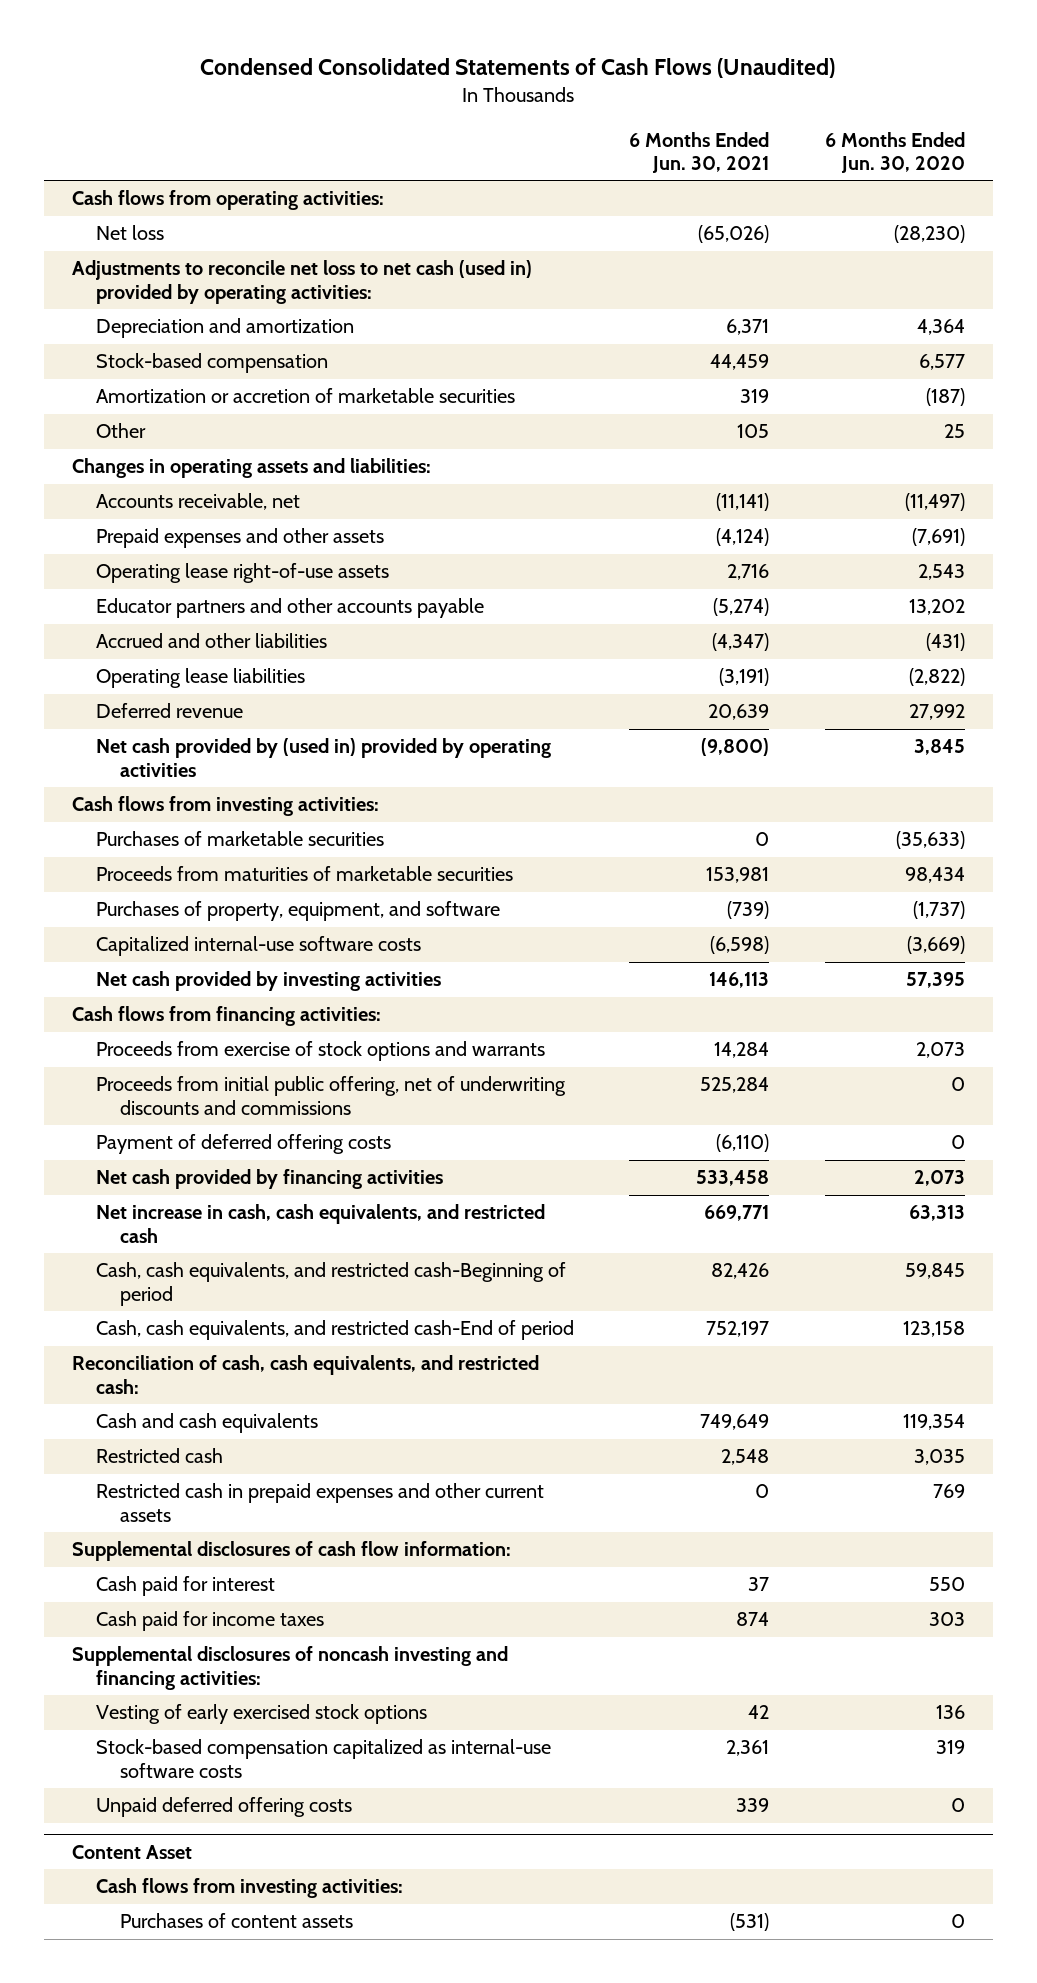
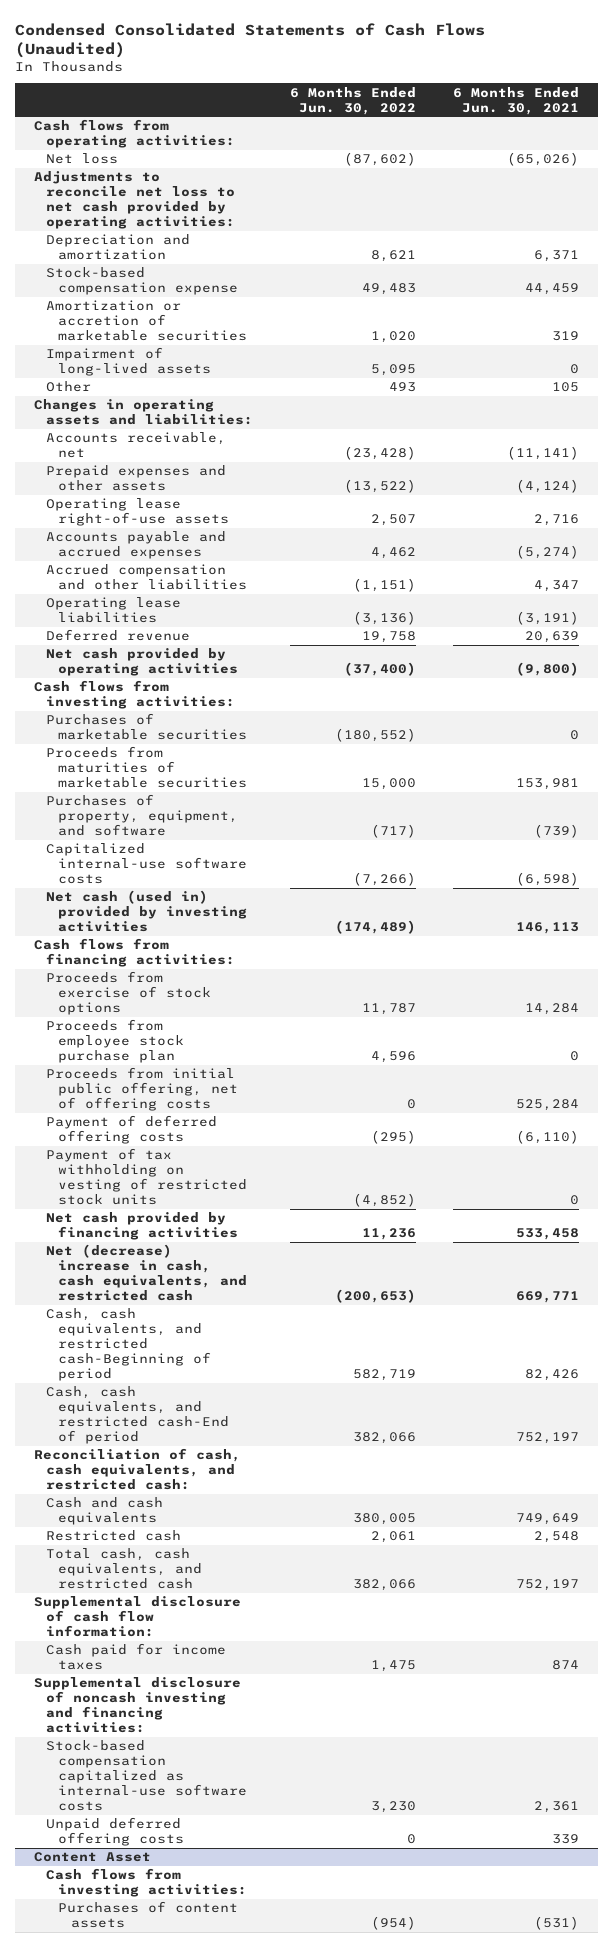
[824,131,965,173] 6 Months Ended Jun. 30, 2020 -> none
none -> [290,86,417,115] 6 Months Ended Jun. 30, 2022
[71,260,532,304] Adjustments to reconcile net loss to net cash (used in) provided by operating activities: -> [33,171,236,230] Adjustments to reconcile net loss to net cash provided by operating activities:
[95,353,328,374] Stock-based compensation -> [46,267,239,296] Stock-based compensation expense
none -> [46,347,212,377] Impairment of long-lived assets
[95,598,484,619] Educator partners and other accounts payable -> [46,531,227,560] Accounts payable and accrued expenses
[95,633,327,649] Accrued and other liabilities -> [46,564,248,591] Accrued compensation and other liabilities
[712,633,770,652] (4,347) -> [534,580,580,593] 4,347
[95,738,551,777] Net cash provided by (used in) provided by operating activities -> [46,648,239,677] Net cash provided by operating activities
[95,971,441,992] Net cash provided by investing activities -> [46,890,248,933] Net cash (used in) provided by investing activities
[95,1041,545,1062] Proceeds from exercise of stock options and warrants -> [46,971,212,1016] Proceeds from exercise of stock options
none -> [46,1019,185,1064] Proceeds from employee stock purchase plan
[95,1076,566,1115] Proceeds from initial public offering, net of underwriting discounts and commissions -> [46,1067,239,1112] Proceeds from initial public offering, net of offering costs
none -> [46,1148,248,1206] Payment of tax withholding on vesting of restricted stock units
[95,1204,545,1243] Net increase in cash, cash equivalents, and restricted cash -> [46,1244,248,1302] Net (decrease) increase in cash, cash equivalents, and restricted cash
[95,1483,544,1522] Restricted cash in prepaid expenses and other current assets -> none
[95,1576,275,1597] Cash paid for interest -> none
none -> [46,1548,203,1590] Total cash, cash equivalents, and restricted cash
[71,1541,511,1562] Supplemental disclosures of cash flow information: -> [33,1596,241,1638] Supplemental disclosure of cash flow information:
[95,1704,427,1725] Vesting of early exercised stock options -> none
[71,1646,508,1690] Supplemental disclosures of noncash investing and financing activities: -> [33,1677,241,1734] Supplemental disclosure of noncash investing and financing activities:

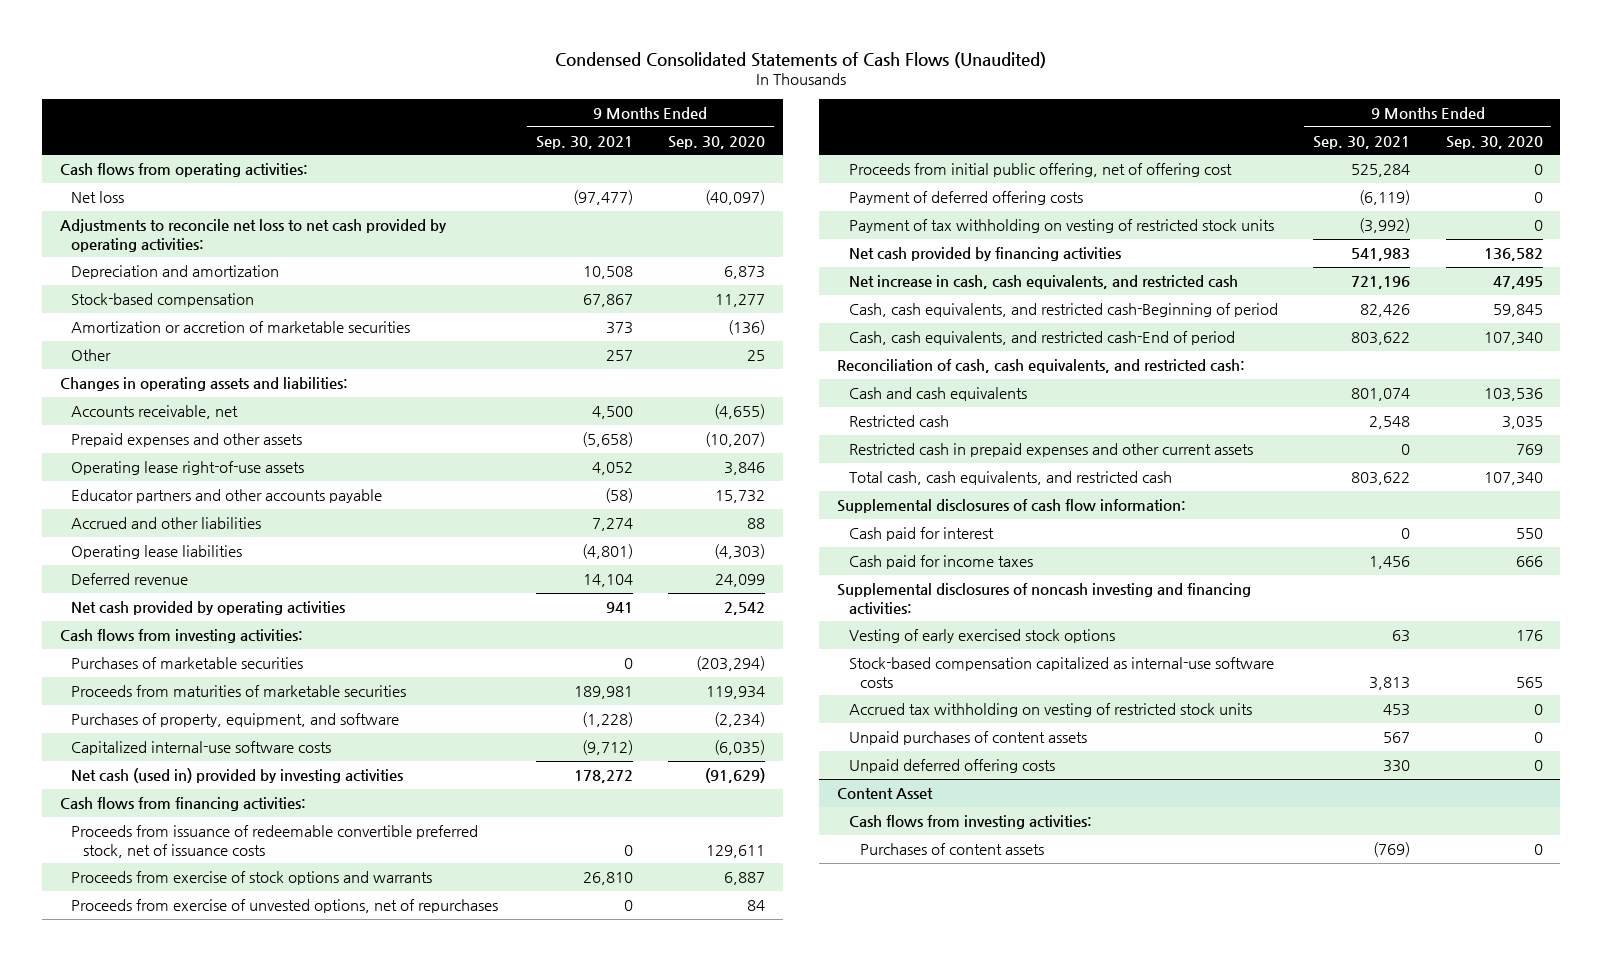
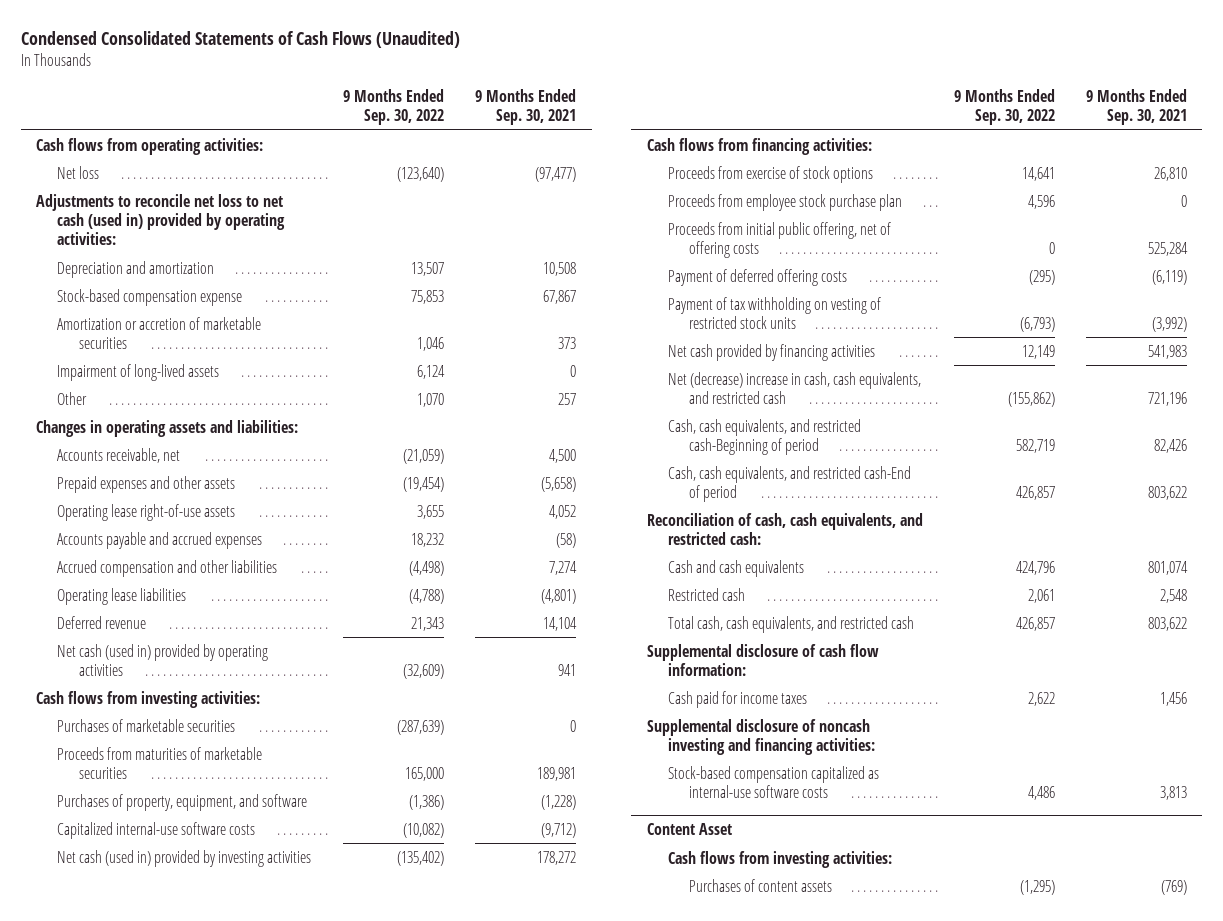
[668,135,766,149] Sep. 30, 2020 -> none
none -> [343,88,445,126] 9 Months Ended Sep. 30, 2022
[59,218,447,252] Adjustments to reconcile net loss to net cash provided by operating activities: -> [36,193,286,246] Adjustments to reconcile net loss to net cash (used in) provided by operating activities:
[71,292,255,307] Stock-based compensation -> [57,288,243,306] Stock-based compensation expense
none -> [57,363,220,381] Impairment of long-lived assets
[71,488,383,503] Educator partners and other accounts payable -> none
none -> [57,531,263,549] Accounts payable and accrued expenses
[71,516,262,529] Accrued and other liabilities -> [57,559,278,577] Accrued compensation and other liabilities
[71,600,346,615] Net cash provided by operating activities -> [57,643,269,677] Net cash (used in) provided by operating activities
[71,824,479,858] Proceeds from issuance of redeemable convertible preferred stock, net of issuance costs -> none
[71,898,499,913] Proceeds from exercise of unvested options, net of repurchases -> none
[71,870,433,885] Proceeds from exercise of stock options and warrants -> [667,165,873,183] Proceeds from exercise of stock options
none -> [667,193,902,211] Proceeds from employee stock purchase plan
[848,162,1232,177] Proceeds from initial public offering, net of offering cost -> [667,221,891,259] Proceeds from initial public offering, net of offering costs
[848,274,1238,289] Net increase in cash, cash equivalents, and restricted cash -> [667,371,921,405] Net (decrease) increase in cash, cash equivalents, and restricted cash
[848,442,1253,457] Restricted cash in prepaid expenses and other current assets -> none
[848,526,994,541] Cash paid for interest -> none
[837,498,1187,513] Supplemental disclosures of cash flow information: -> [646,643,879,677] Supplemental disclosure of cash flow information:
[848,628,1115,643] Vesting of early exercised stock options -> none
[837,582,1252,614] Supplemental disclosures of noncash investing and financing activities: -> [646,718,875,756] Supplemental disclosure of noncash investing and financing activities:
[848,702,1252,717] Accrued tax withholding on vesting of restricted stock units -> none
[848,730,1087,745] Unpaid purchases of content assets -> none
[848,758,1055,773] Unpaid deferred offering costs -> none

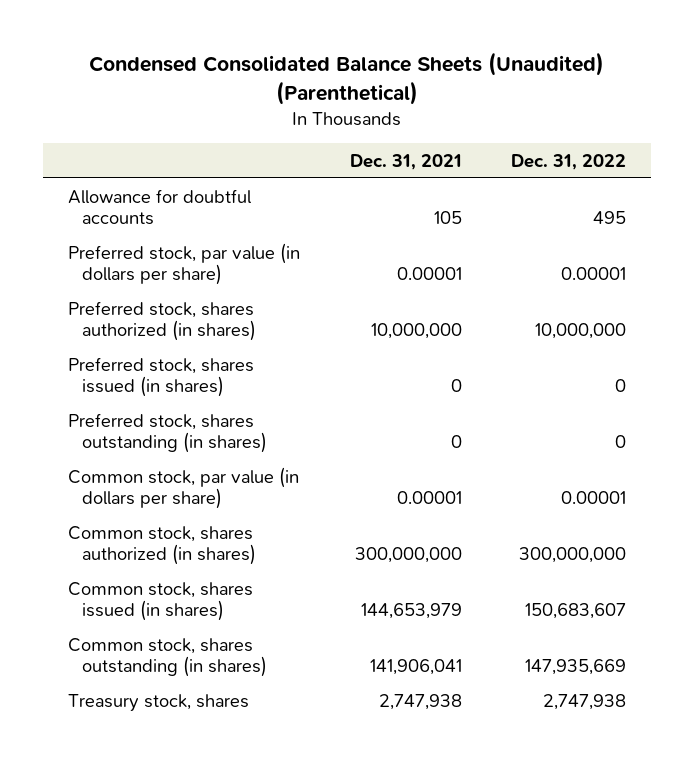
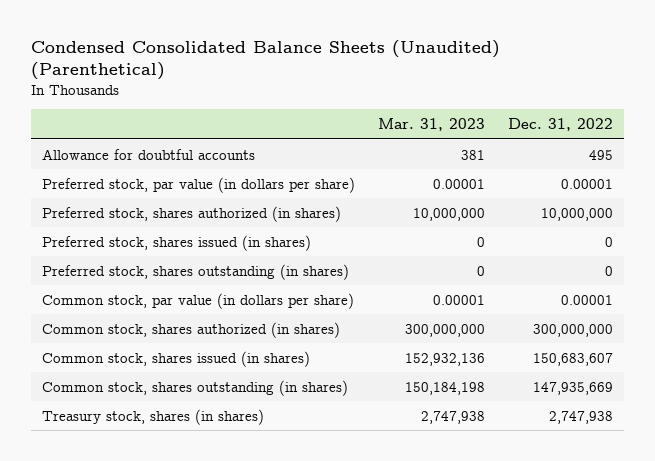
[349,153,462,170] Dec. 31, 2021 -> none
none -> [377,117,485,131] Mar. 31, 2023
[67,693,249,712] Treasury stock, shares -> [41,408,264,425] Treasury stock, shares (in shares)

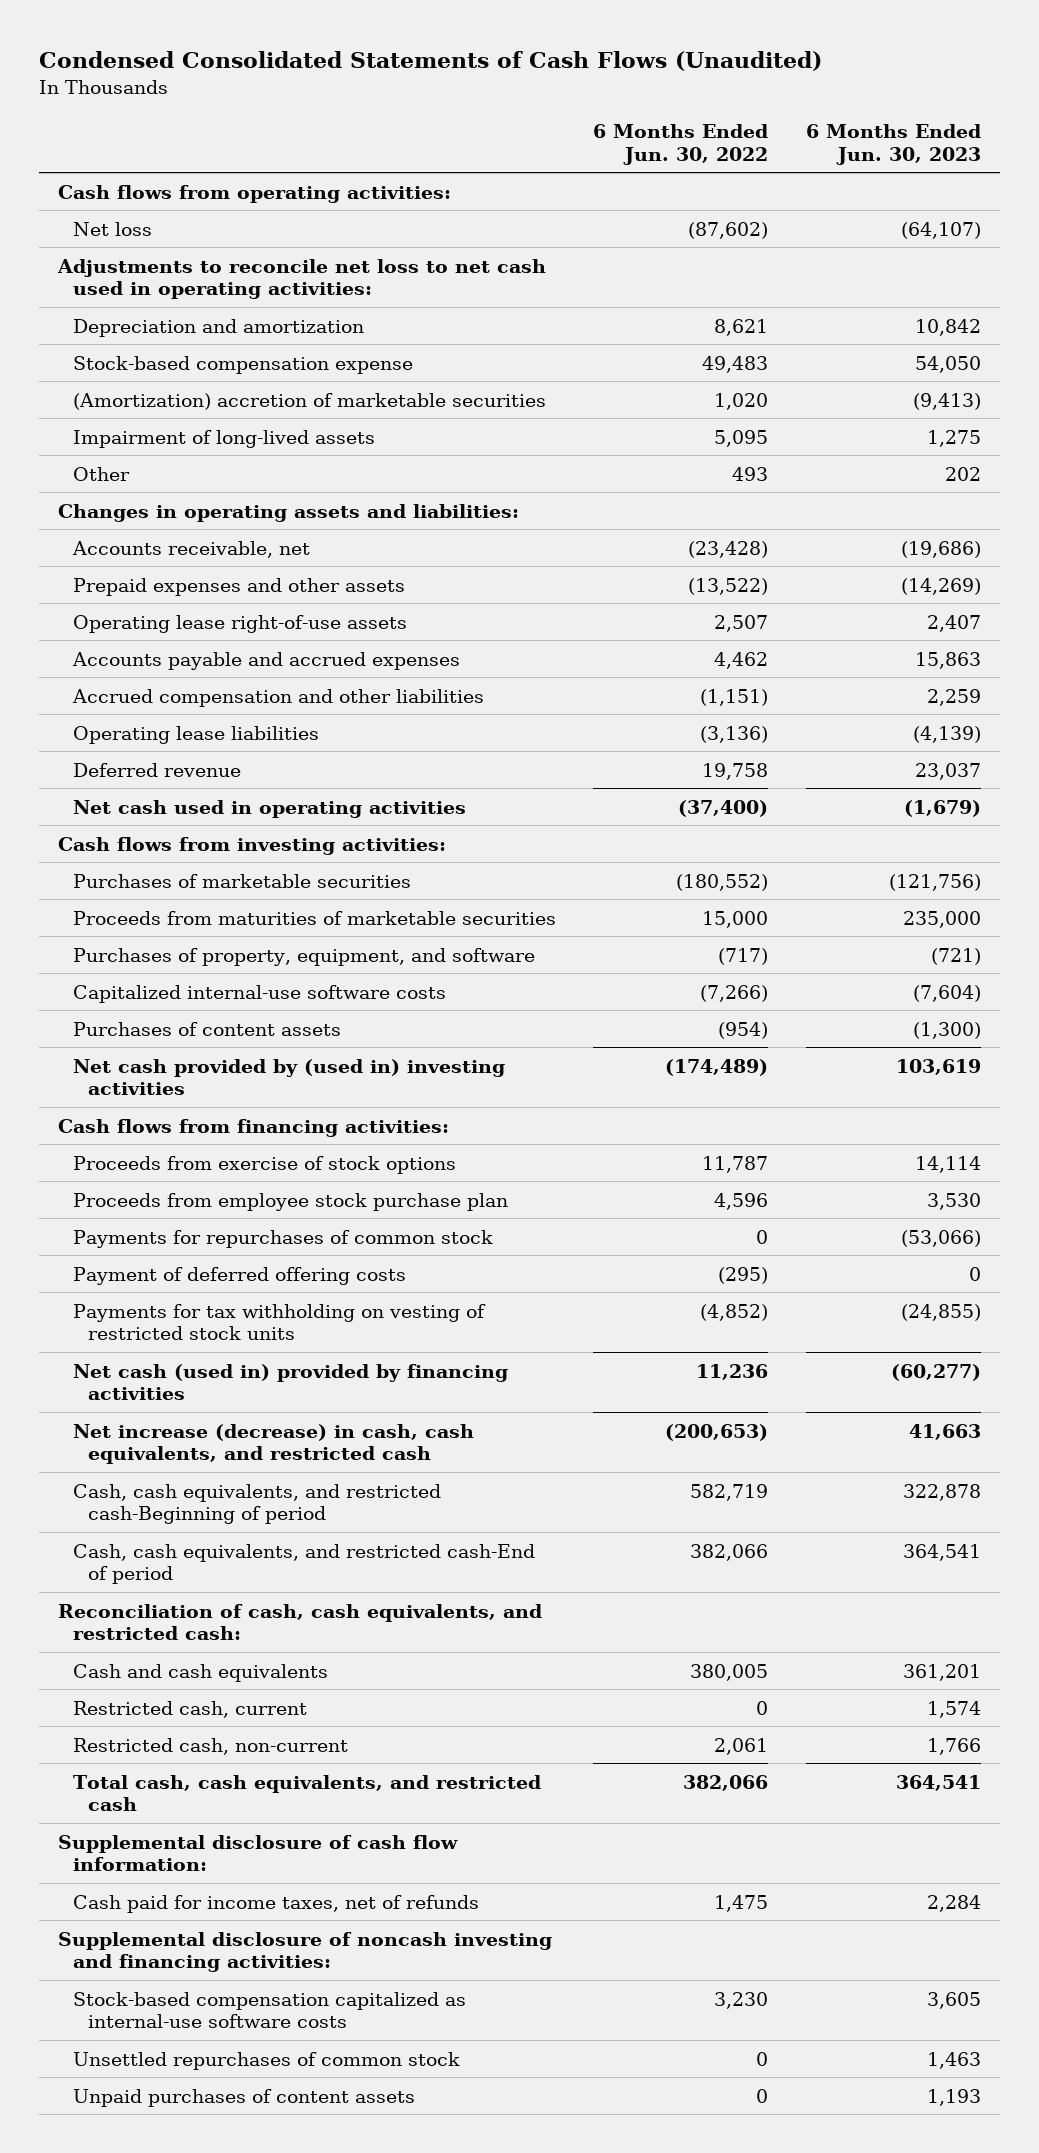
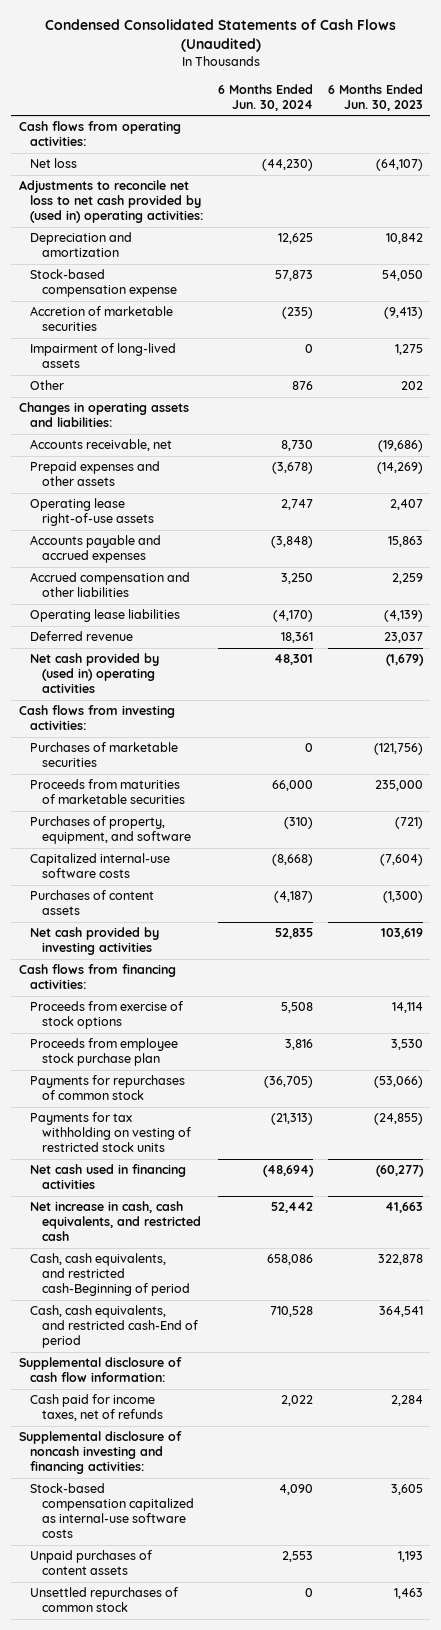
[593,123,769,165] 6 Months Ended Jun. 30, 2022 -> none
none -> [217,83,313,111] 6 Months Ended Jun. 30, 2024
[57,258,547,300] Adjustments to reconcile net loss to net cash used in operating activities: -> [18,180,204,224] Adjustments to reconcile net loss to net cash provided by (used in) operating activities:
[72,392,546,410] (Amortization) accretion of marketable securities -> [30,306,174,332] Accretion of marketable securities
[72,799,466,818] Net cash used in operating activities -> [30,653,160,694] Net cash provided by (used in) operating activities
[72,1058,505,1096] Net cash provided by (used in) investing activities -> [30,927,160,956] Net cash provided by investing activities
[72,1266,406,1285] Payment of deferred offering costs -> none
[72,1363,508,1401] Net cash (used in) provided by financing activities -> [30,1164,187,1190] Net cash used in financing activities
[72,1423,474,1465] Net increase (decrease) in cash, cash equivalents, and restricted cash -> [30,1201,202,1242] Net increase in cash, cash equivalents, and restricted cash
[58,1603,543,1641] Reconciliation of cash, cash equivalents, and restricted cash: -> none
[72,1663,328,1682] Cash and cash equivalents -> none
[72,1700,307,1718] Restricted cash, current -> none
[72,1737,348,1755] Restricted cash, non-current -> none
[72,1774,541,1812] Total cash, cash equivalents, and restricted cash -> none
[72,2051,460,2070] Unsettled repurchases of common stock -> [30,1587,179,1613] Unsettled repurchases of common stock

